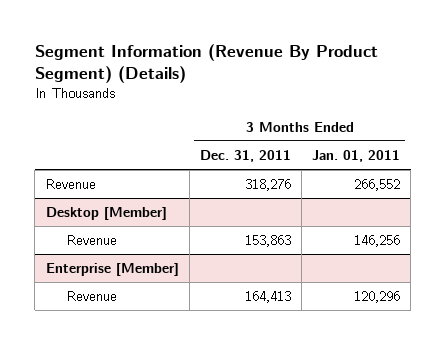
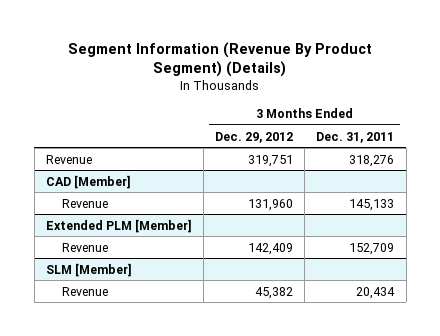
[311,149,400,162] Jan. 01, 2011 -> none
none -> [215,131,294,143] Dec. 29, 2012
[45,207,167,221] Desktop [Member] -> none
[45,263,179,277] Enterprise [Member] -> none
none -> [45,174,131,189] CAD [Member]
[244,235,291,248] 153,863 -> [349,198,395,211] 145,133
none -> [45,218,192,233] Extended PLM [Member]
[244,291,291,304] 164,413 -> [349,242,395,255] 152,709
none -> [45,262,132,277] SLM [Member]
none -> [61,286,108,296] Revenue

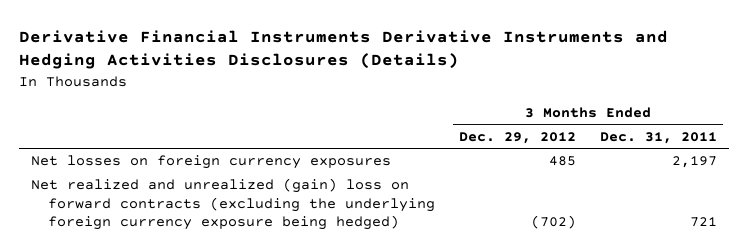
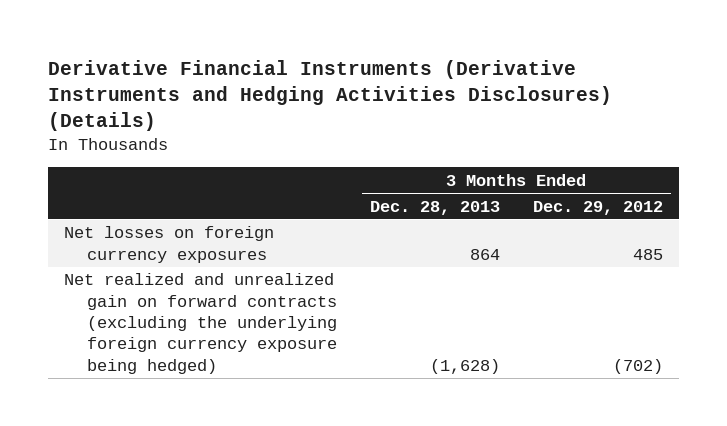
[18,30,668,70] Derivative Financial Instruments Derivative Instruments and Hedging Activities Disclosures (Details) -> [48,59,613,132] Derivative Financial Instruments (Derivative Instruments and Hedging Activities Disclosures) (Details)
[599,131,717,144] Dec. 31, 2011 -> none
none -> [369,200,500,215] Dec. 28, 2013
[30,178,435,231] Net realized and unrealized (gain) loss on forward contracts (excluding the underlying foreign currency exposure being hedged) -> [64,273,338,374] Net realized and unrealized gain on forward contracts (excluding the underlying foreign currency exposure being hedged)

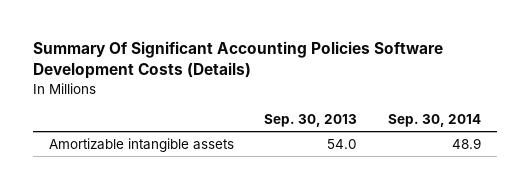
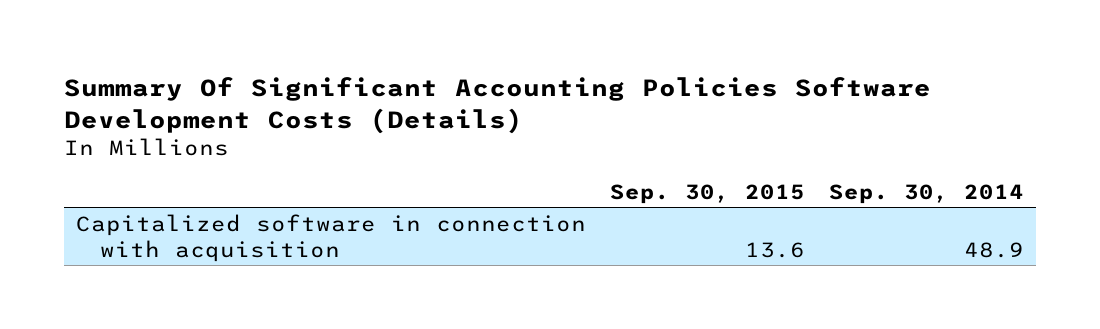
[264,114,358,128] Sep. 30, 2013 -> none
none -> [610,183,806,204] Sep. 30, 2015
[48,137,234,152] Amortizable intangible assets -> [76,213,587,262] Capitalized software in connection with acquisition

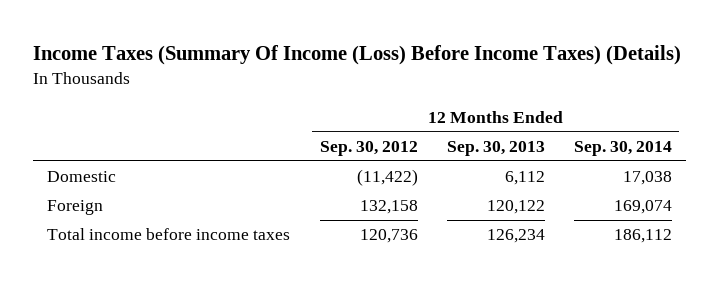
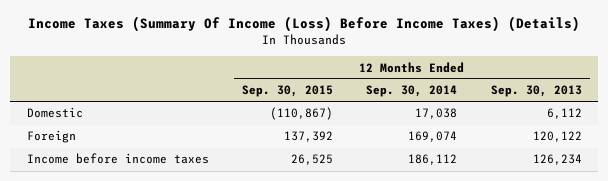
[319,140,418,156] Sep. 30, 2012 -> none
none -> [241,85,333,98] Sep. 30, 2015
[47,228,291,241] Total income before income taxes -> [26,153,209,165] Income before income taxes

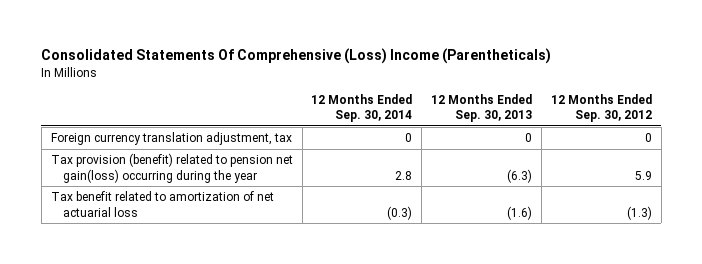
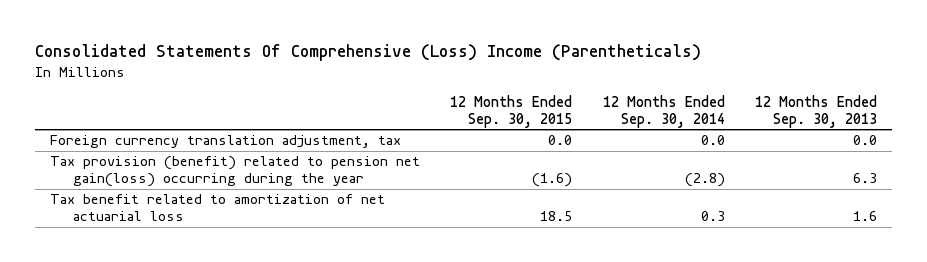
[550,94,652,123] 12 Months Ended Sep. 30, 2012 -> none
none -> [450,94,573,128] 12 Months Ended Sep. 30, 2015
[405,133,413,143] 0 -> [700,135,725,146] 0.0
[525,133,533,143] 0 -> [853,135,878,146] 0.0
[395,170,413,180] 2.8 -> [684,173,725,188] (2.8)
[507,168,533,183] (6.3) -> [853,173,878,184] 6.3
[387,205,413,220] (0.3) -> [700,211,725,222] 0.3
[507,205,533,220] (1.6) -> [853,211,878,222] 1.6

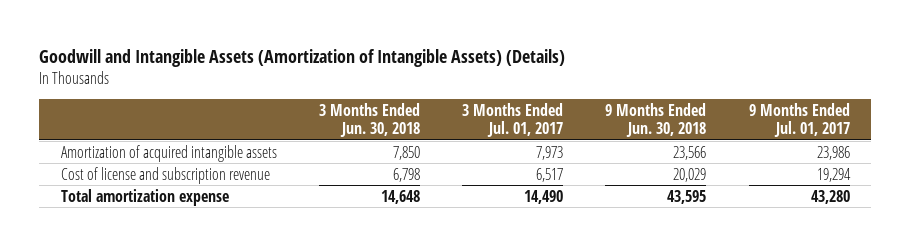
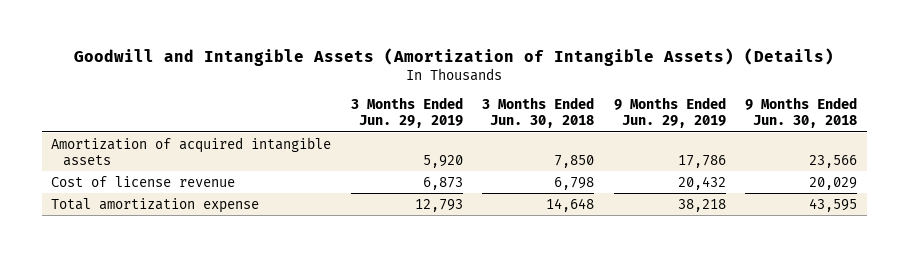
[462,102,564,137] 3 Months Ended Jul. 01, 2017 -> none
[748,102,850,137] 9 Months Ended Jul. 01, 2017 -> none
none -> [350,97,463,129] 3 Months Ended Jun. 29, 2019
none -> [613,97,726,129] 9 Months Ended Jun. 29, 2019
[60,166,270,184] Cost of license and subscription revenue -> [51,175,236,187] Cost of license revenue

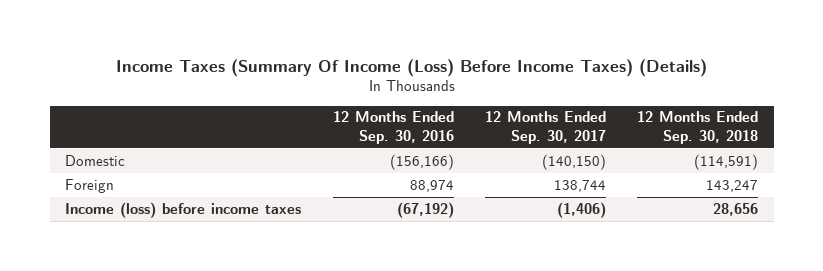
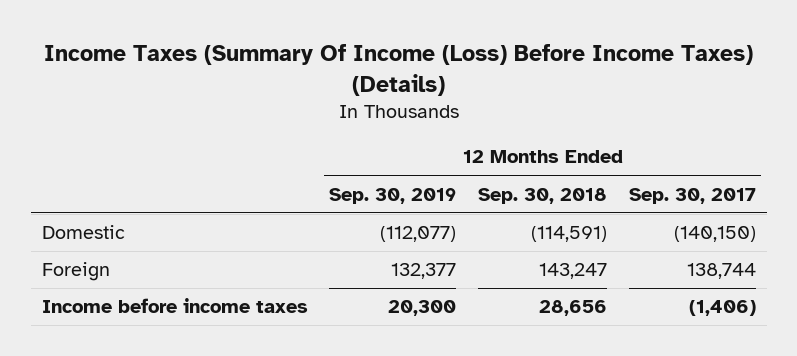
[332,111,454,144] 12 Months Ended Sep. 30, 2016 -> none
none -> [329,187,457,204] Sep. 30, 2019
[65,201,302,218] Income (loss) before income taxes -> [41,298,308,314] Income before income taxes

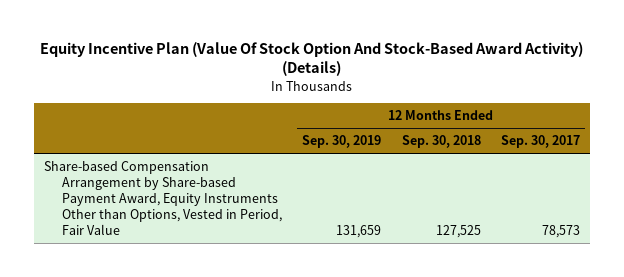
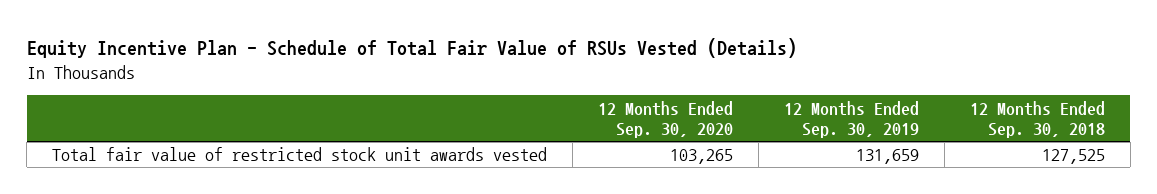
[40,41,584,77] Equity Incentive Plan (Value Of Stock Option And Stock-Based Award Activity) (Details) -> [26,37,797,58] Equity Incentive Plan - Schedule of Total Fair Value of RSUs Vested (Details)
[500,135,580,149] Sep. 30, 2017 -> none
none -> [598,100,734,139] 12 Months Ended Sep. 30, 2020
[44,161,283,235] Share-based Compensation Arrangement by Share-based Payment Award, Equity Instruments Other than Options, Vested in Period, Fair Value -> [52,147,548,162] Total fair value of restricted stock unit awards vested

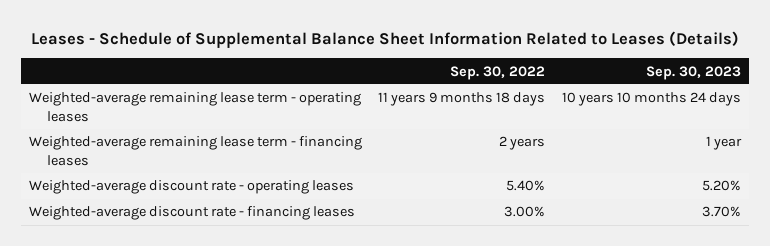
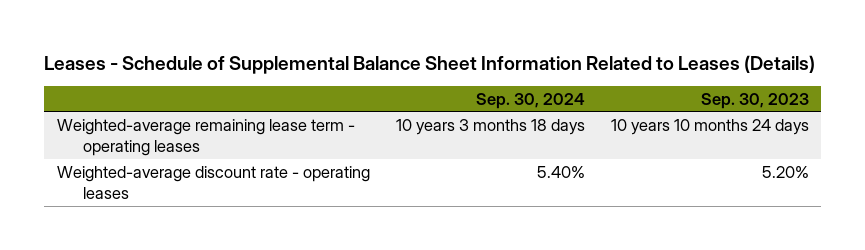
[450,65,546,80] Sep. 30, 2022 -> none
none -> [475,92,585,109] Sep. 30, 2024
[29,136,363,166] Weighted-average remaining lease term - financing leases -> none
[29,206,356,221] Weighted-average discount rate - financing leases -> none

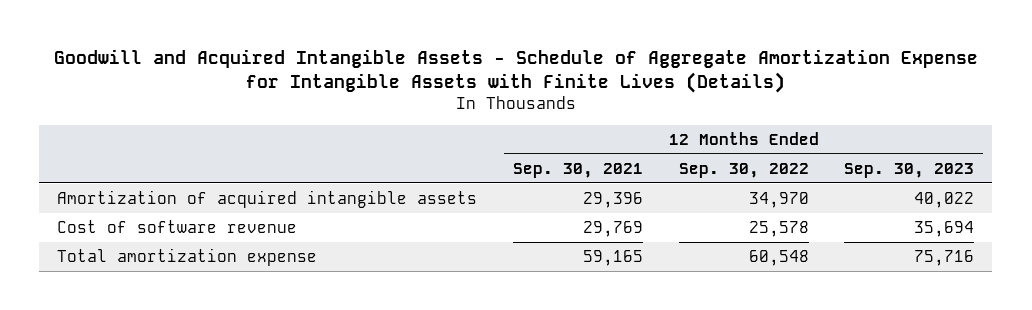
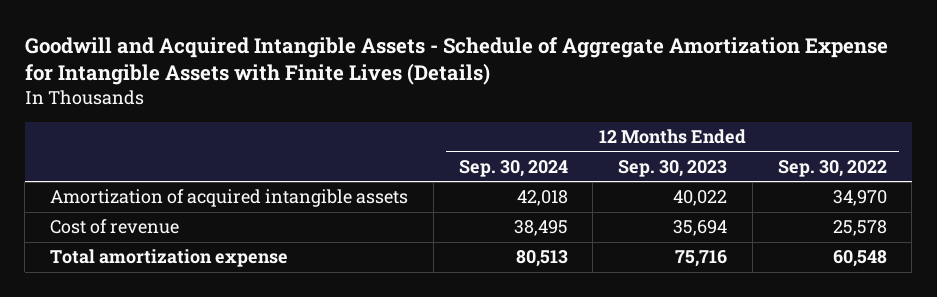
[512,162,643,178] Sep. 30, 2021 -> none
none -> [458,159,568,177] Sep. 30, 2024
[57,219,298,233] Cost of software revenue -> [50,219,180,235] Cost of revenue

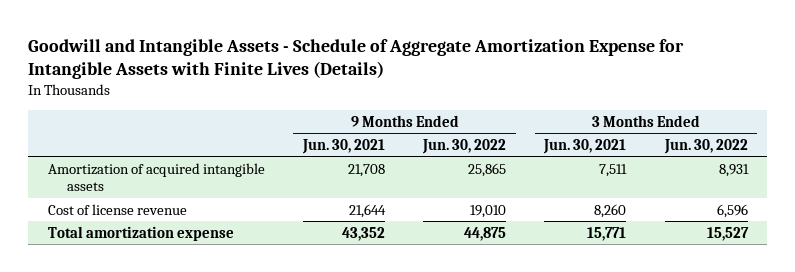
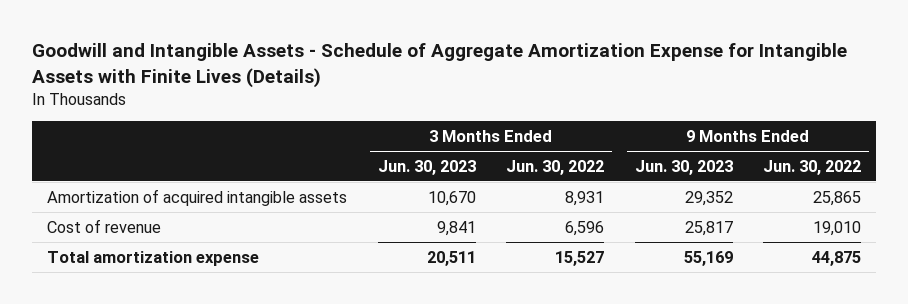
[301,138,385,154] Jun. 30, 2021 -> none
[543,138,627,154] Jun. 30, 2021 -> none
none -> [377,159,476,175] Jun. 30, 2023
none -> [634,159,733,175] Jun. 30, 2023
[47,203,187,215] Cost of license revenue -> [47,218,162,233] Cost of revenue

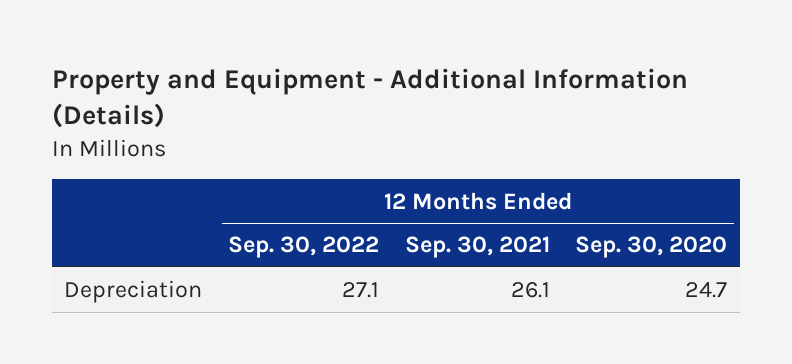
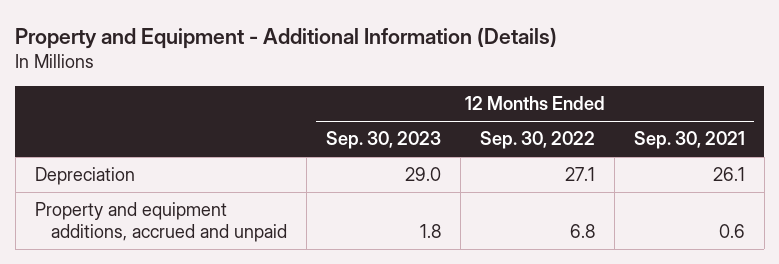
[575,236,728,259] Sep. 30, 2020 -> none
none -> [325,131,441,150] Sep. 30, 2023
none -> [34,202,287,243] Property and equipment additions, accrued and unpaid

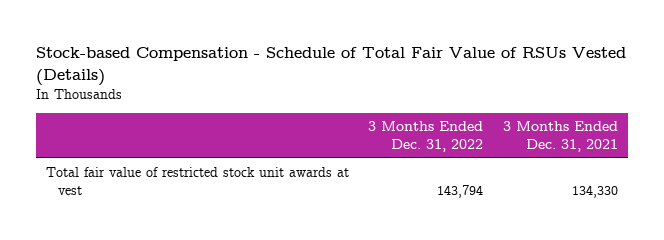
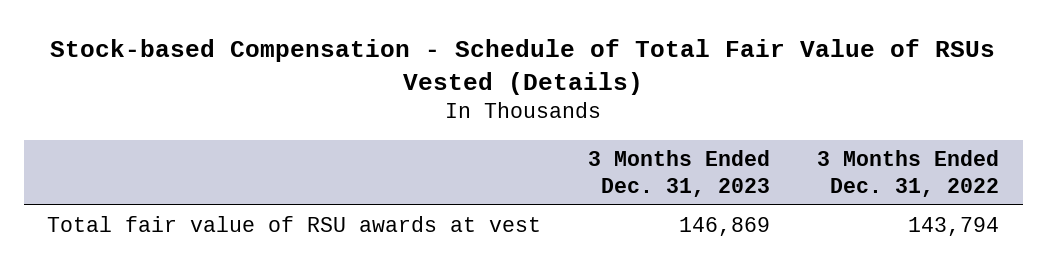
[503,120,619,153] 3 Months Ended Dec. 31, 2021 -> none
none -> [588,149,771,197] 3 Months Ended Dec. 31, 2023
[45,167,349,196] Total fair value of restricted stock unit awards at vest -> [47,215,542,232] Total fair value of RSU awards at vest

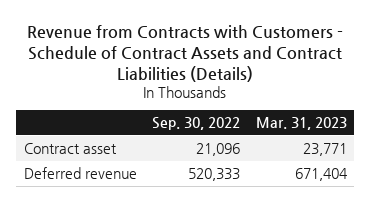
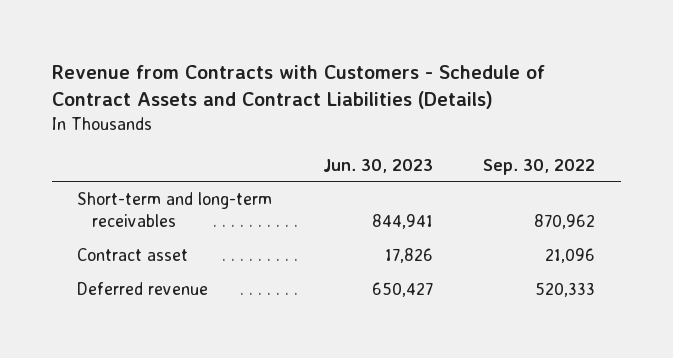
[255,117,347,131] Mar. 31, 2023 -> none
none -> [322,158,433,173] Jun. 30, 2023
none -> [77,191,273,228] Short-term and long-term receivables

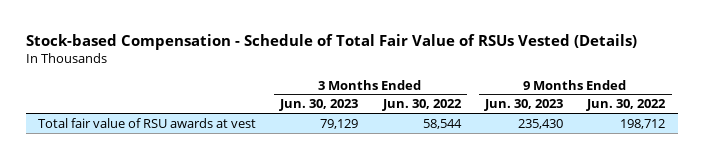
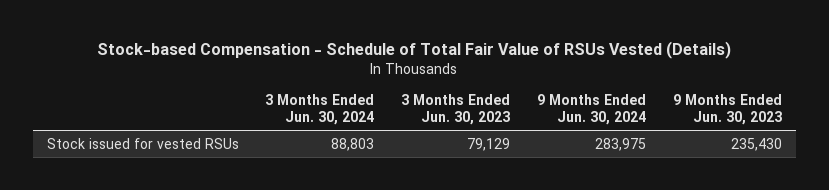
[381,99,462,112] Jun. 30, 2022 -> none
[586,99,667,112] Jun. 30, 2022 -> none
none -> [265,94,375,126] 3 Months Ended Jun. 30, 2024
none -> [537,94,647,126] 9 Months Ended Jun. 30, 2024
[37,117,256,128] Total fair value of RSU awards at vest -> [46,137,239,149] Stock issued for vested RSUs

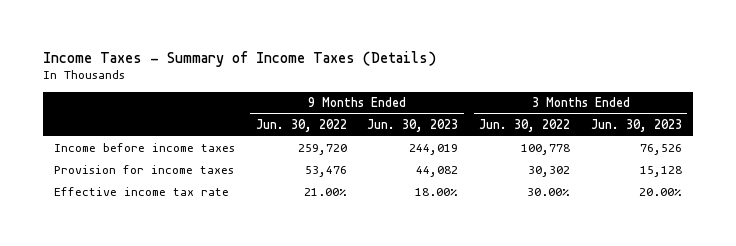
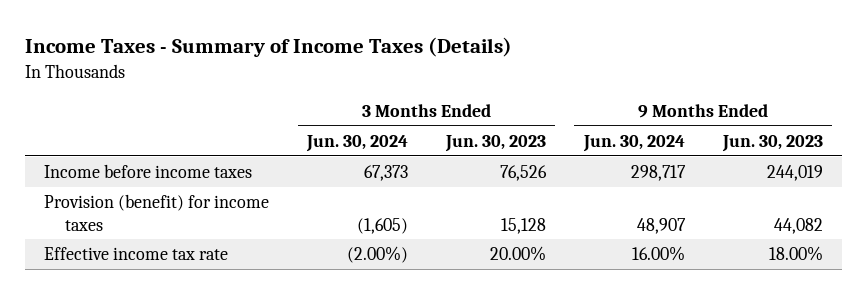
[255,119,347,133] Jun. 30, 2022 -> none
[479,119,571,133] Jun. 30, 2022 -> none
none -> [306,135,409,153] Jun. 30, 2024
none -> [582,135,685,153] Jun. 30, 2024
[53,165,234,175] Provision for income taxes -> [44,194,270,231] Provision (benefit) for income taxes

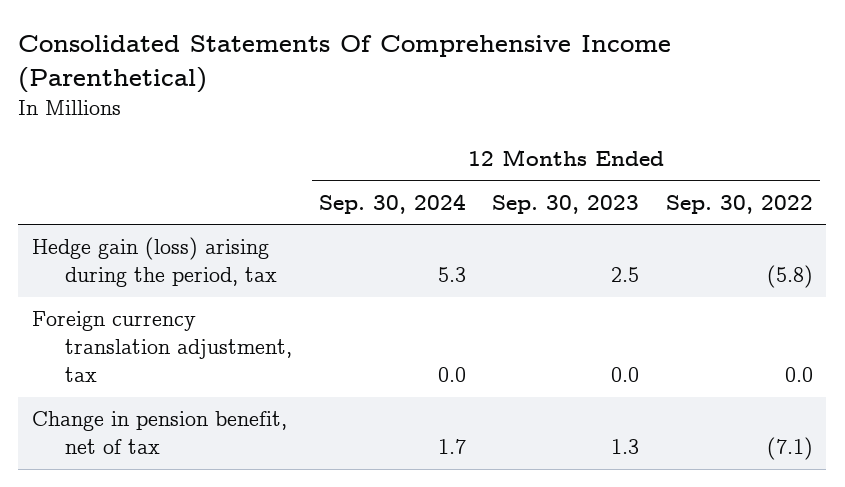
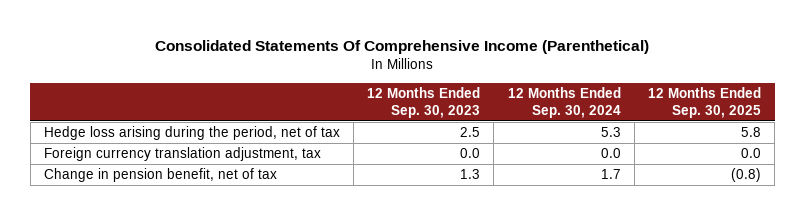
[665,194,813,214] Sep. 30, 2022 -> none
none -> [648,86,762,118] 12 Months Ended Sep. 30, 2025
[31,237,278,288] Hedge gain (loss) arising during the period, tax -> [43,126,340,141] Hedge loss arising during the period, net of tax

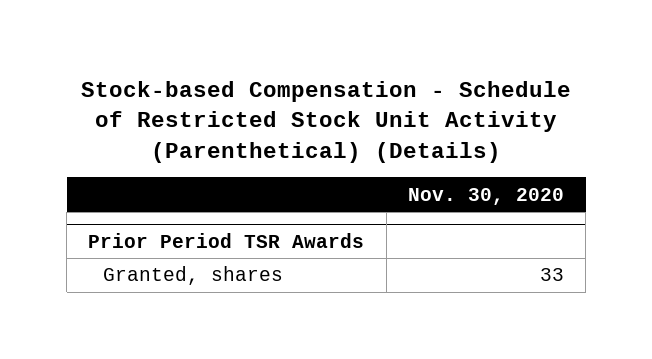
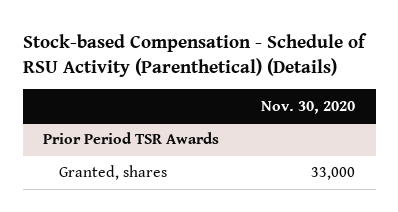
[81,80,572,163] Stock-based Compensation - Schedule of Restricted Stock Unit Activity (Parenthetical) (Details) -> [22,32,367,78] Stock-based Compensation - Schedule of RSU Activity (Parenthetical) (Details)
[539,268,564,282] 33 -> [310,167,355,181] 33,000

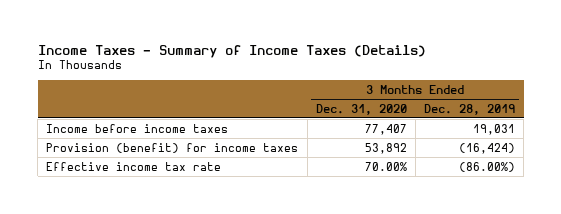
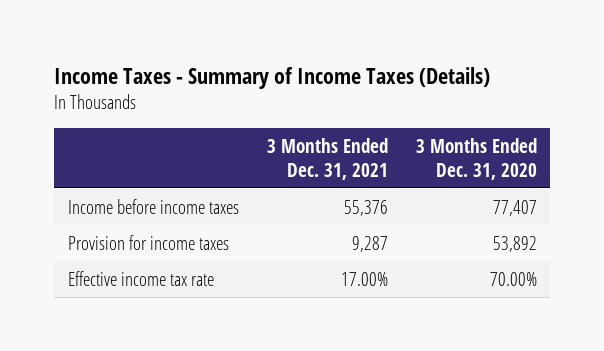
[424,103,516,115] Dec. 28, 2019 -> none
none -> [266,137,388,180] 3 Months Ended Dec. 31, 2021
[46,142,299,153] Provision (benefit) for income taxes -> [67,234,229,250] Provision for income taxes

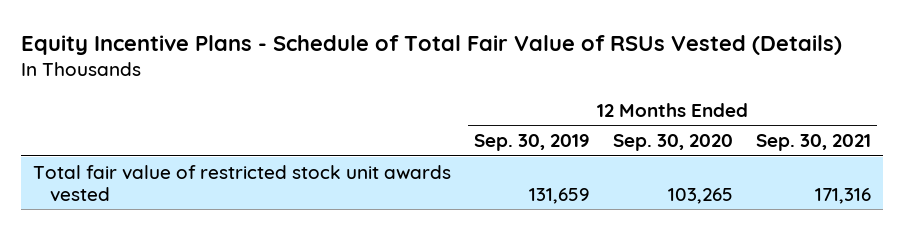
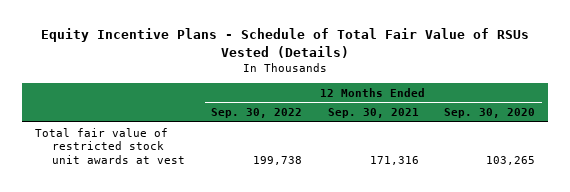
[474,134,590,152] Sep. 30, 2019 -> none
none -> [210,108,302,119] Sep. 30, 2022
[32,164,451,202] Total fair value of restricted stock unit awards vested -> [35,127,186,165] Total fair value of restricted stock unit awards at vest

